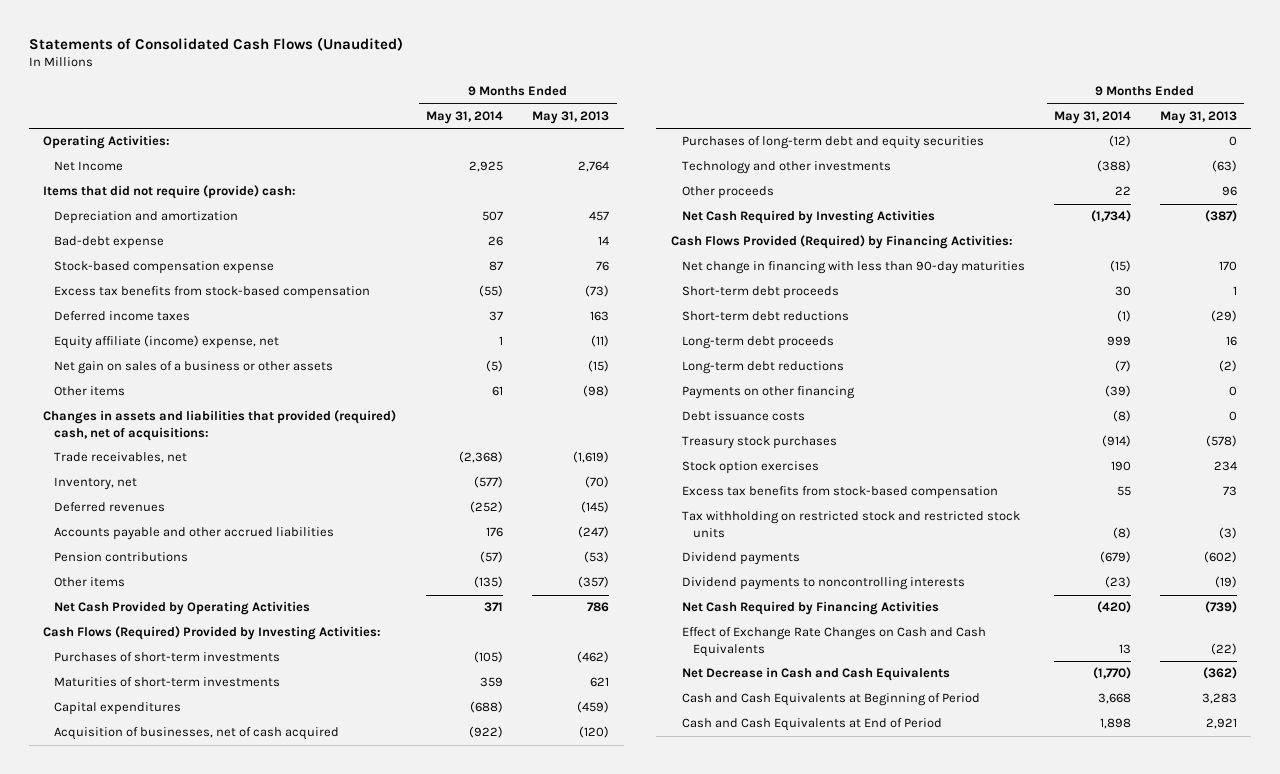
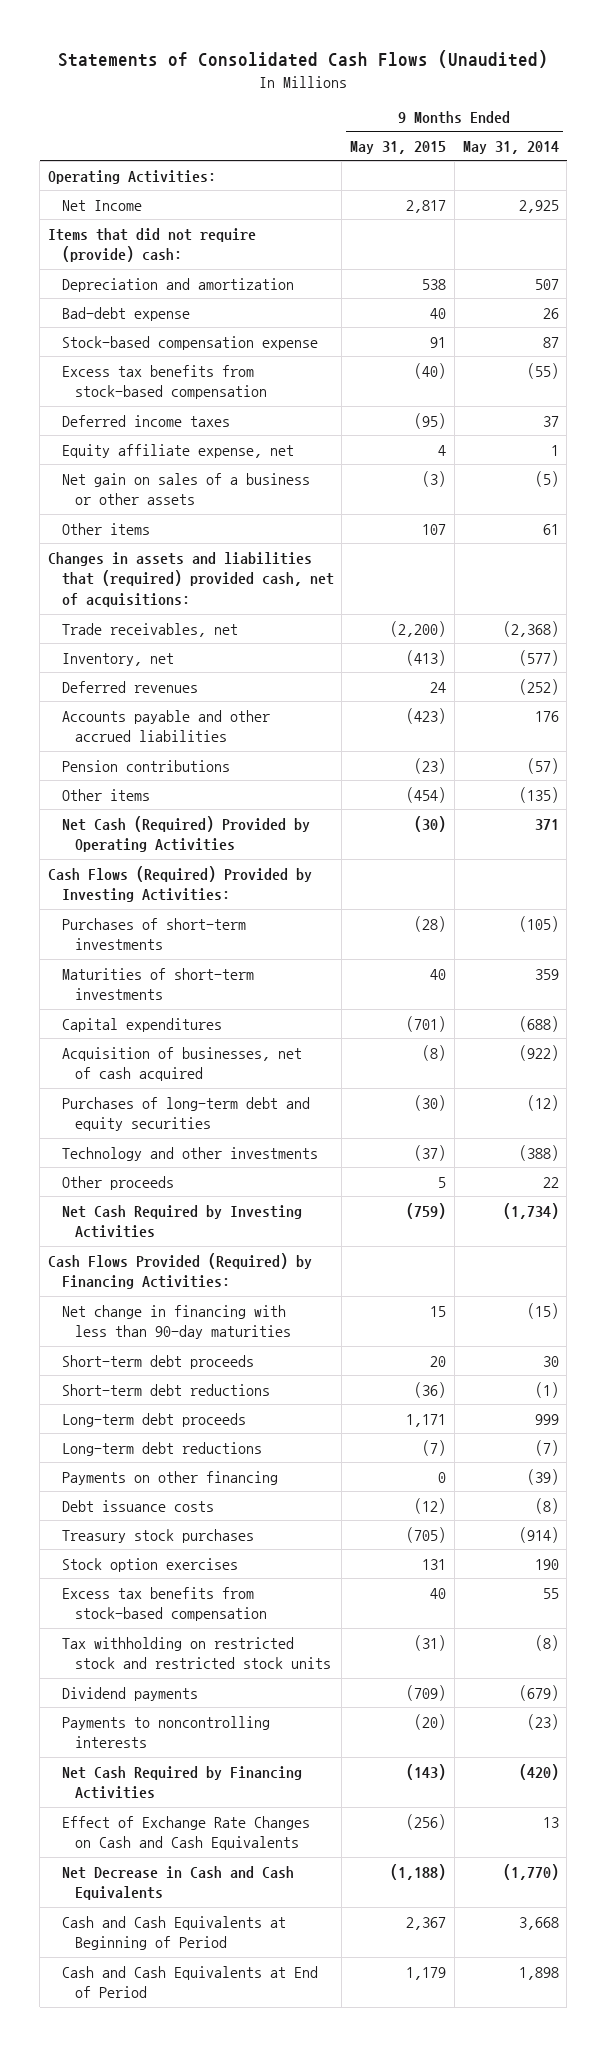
[532,111,610,125] May 31, 2013 -> none
none -> [350,141,447,155] May 31, 2015
[54,335,280,350] Equity affiliate (income) expense, net -> [61,443,294,458] Equity affiliate expense, net
[43,410,397,441] Changes in assets and liabilities that provided (required) cash, net of acquisitions: -> [48,551,334,608] Changes in assets and liabilities that (required) provided cash, net of acquisitions:
[54,601,311,616] Net Cash Provided by Operating Activities -> [61,815,310,853] Net Cash (Required) Provided by Operating Activities
[681,577,965,591] Dividend payments to noncontrolling interests -> [61,1715,270,1749] Payments to noncontrolling interests

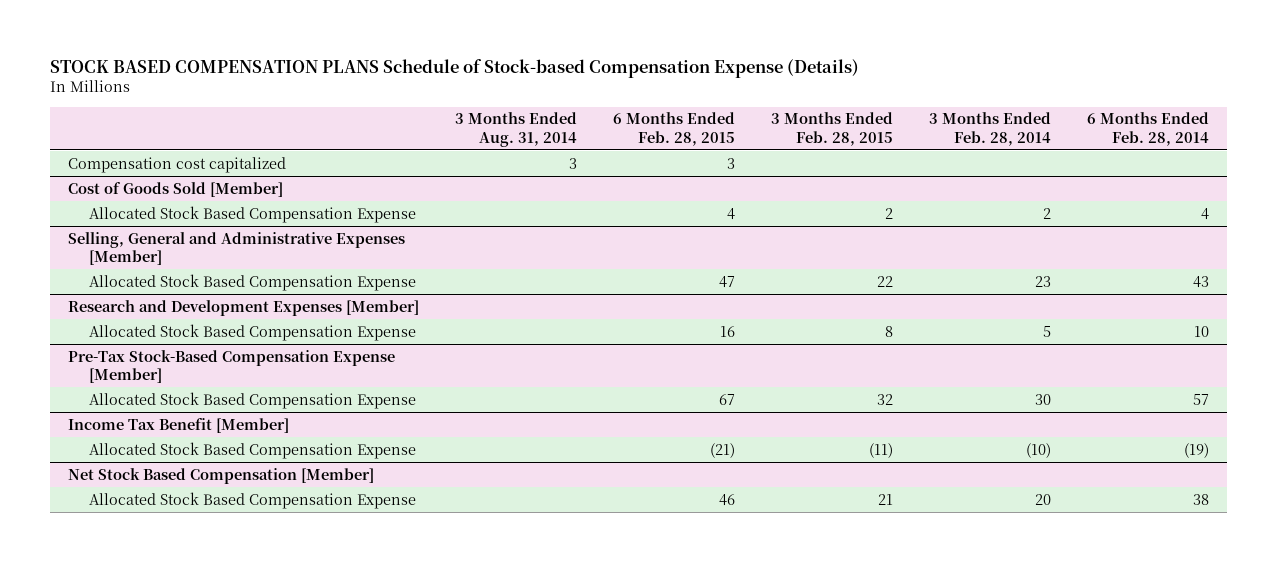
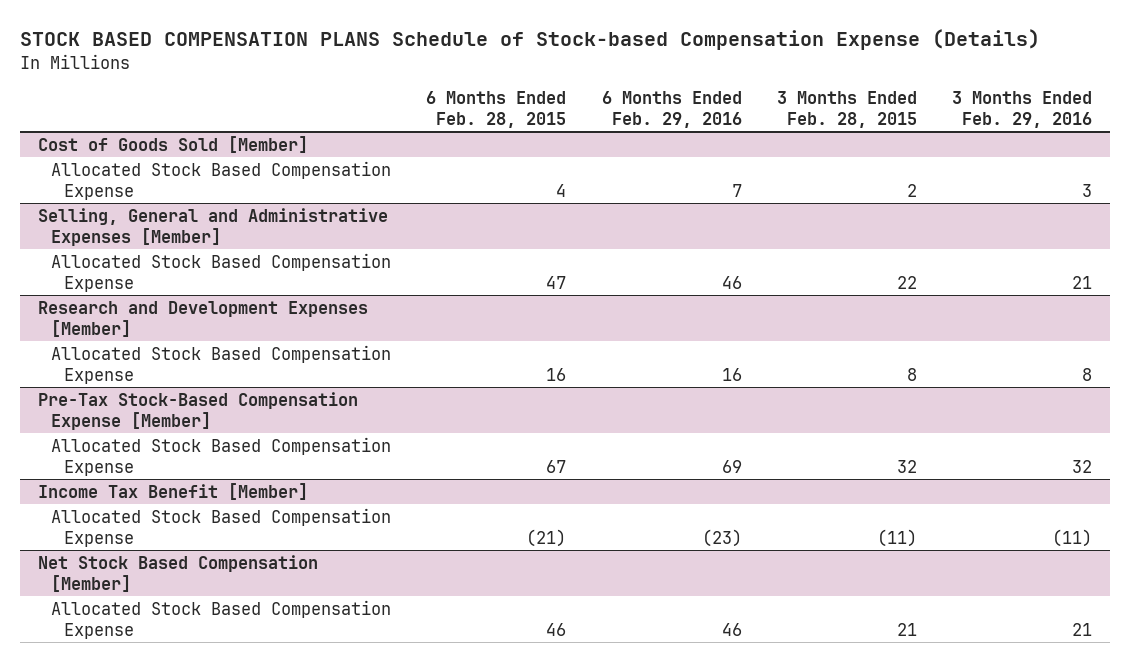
[455,112,578,147] 3 Months Ended Aug. 31, 2014 -> none
[929,112,1052,146] 3 Months Ended Feb. 28, 2014 -> none
[1087,112,1210,146] 6 Months Ended Feb. 28, 2014 -> none
none -> [601,91,742,129] 6 Months Ended Feb. 29, 2016
none -> [952,91,1093,129] 3 Months Ended Feb. 29, 2016
[68,156,287,173] Compensation cost capitalized -> none

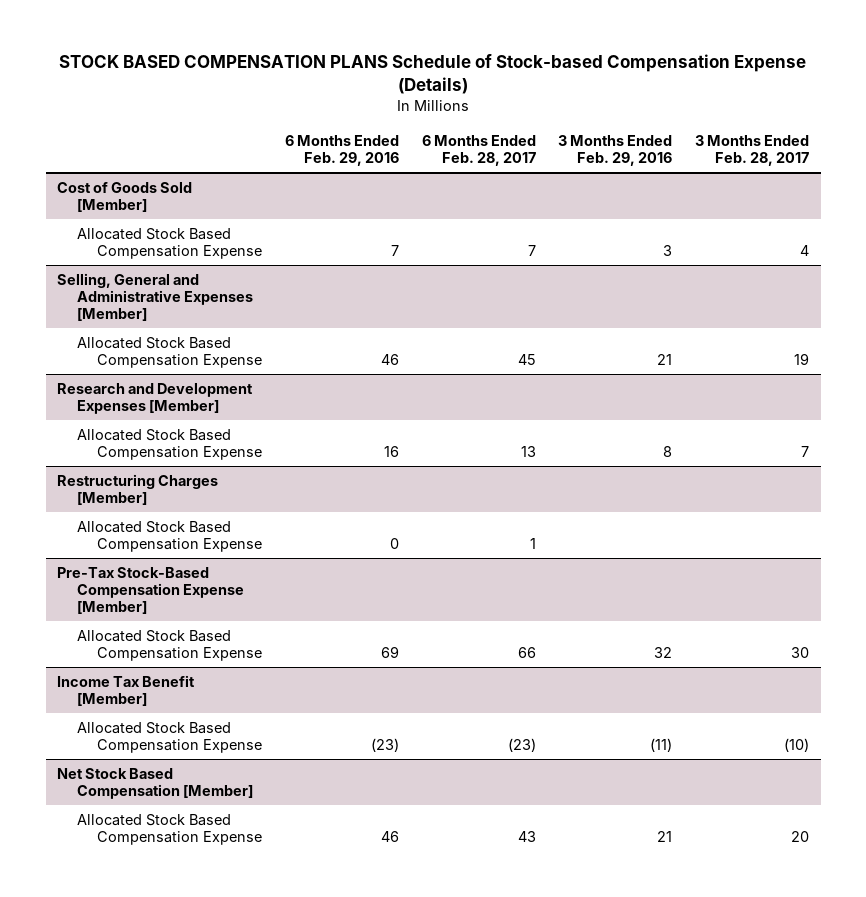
[426,91,567,129] 6 Months Ended Feb. 28, 2015 -> none
[777,91,918,129] 3 Months Ended Feb. 28, 2015 -> none
none -> [421,134,536,167] 6 Months Ended Feb. 28, 2017
none -> [695,134,810,167] 3 Months Ended Feb. 28, 2017
none -> [57,473,219,506] Restructuring Charges [Member]
none -> [76,520,262,553] Allocated Stock Based Compensation Expense

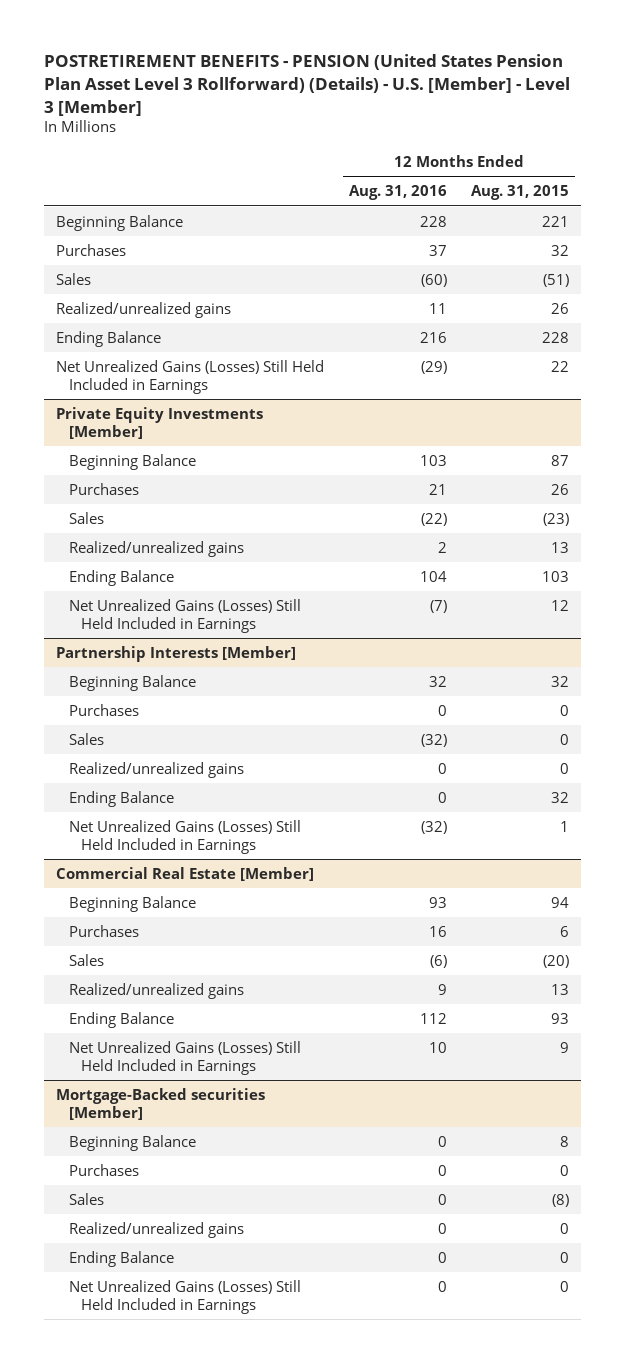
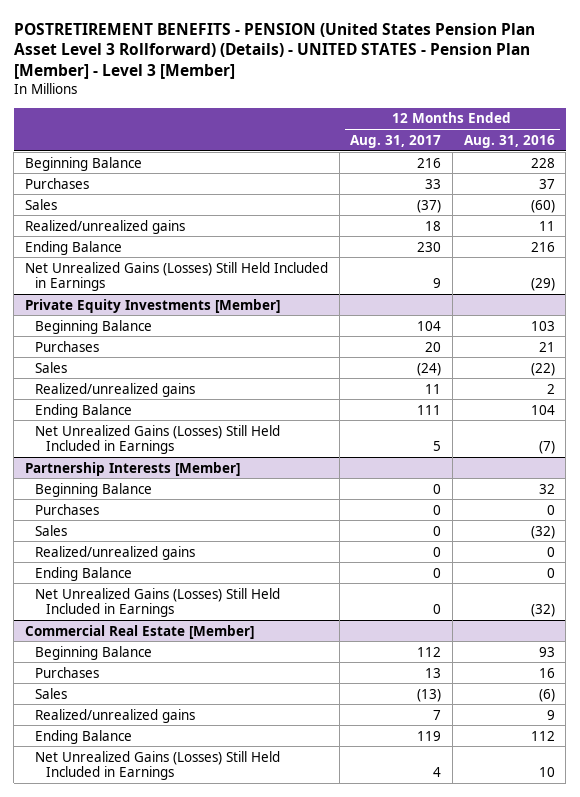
[44,54,571,116] POSTRETIREMENT BENEFITS - PENSION (United States Pension Plan Asset Level 3 Rollforward) (Details) - U.S. [Member] - Level 3 [Member] -> [13,22,535,80] POSTRETIREMENT BENEFITS - PENSION (United States Pension Plan Asset Level 3 Rollforward) (Details) - UNITED STATES - Pension Plan [Member] - Level 3 [Member]
[470,185,569,201] Aug. 31, 2015 -> none
none -> [350,134,442,148] Aug. 31, 2017
[56,1087,266,1120] Mortgage-Backed securities [Member] -> none
[68,1134,196,1151] Beginning Balance -> none
[68,1163,139,1176] Purchases -> none
[68,1192,104,1205] Sales -> none
[68,1221,244,1238] Realized/unrealized gains -> none
[68,1250,174,1267] Ending Balance -> none
[68,1279,301,1314] Net Unrealized Gains (Losses) Still Held Included in Earnings -> none

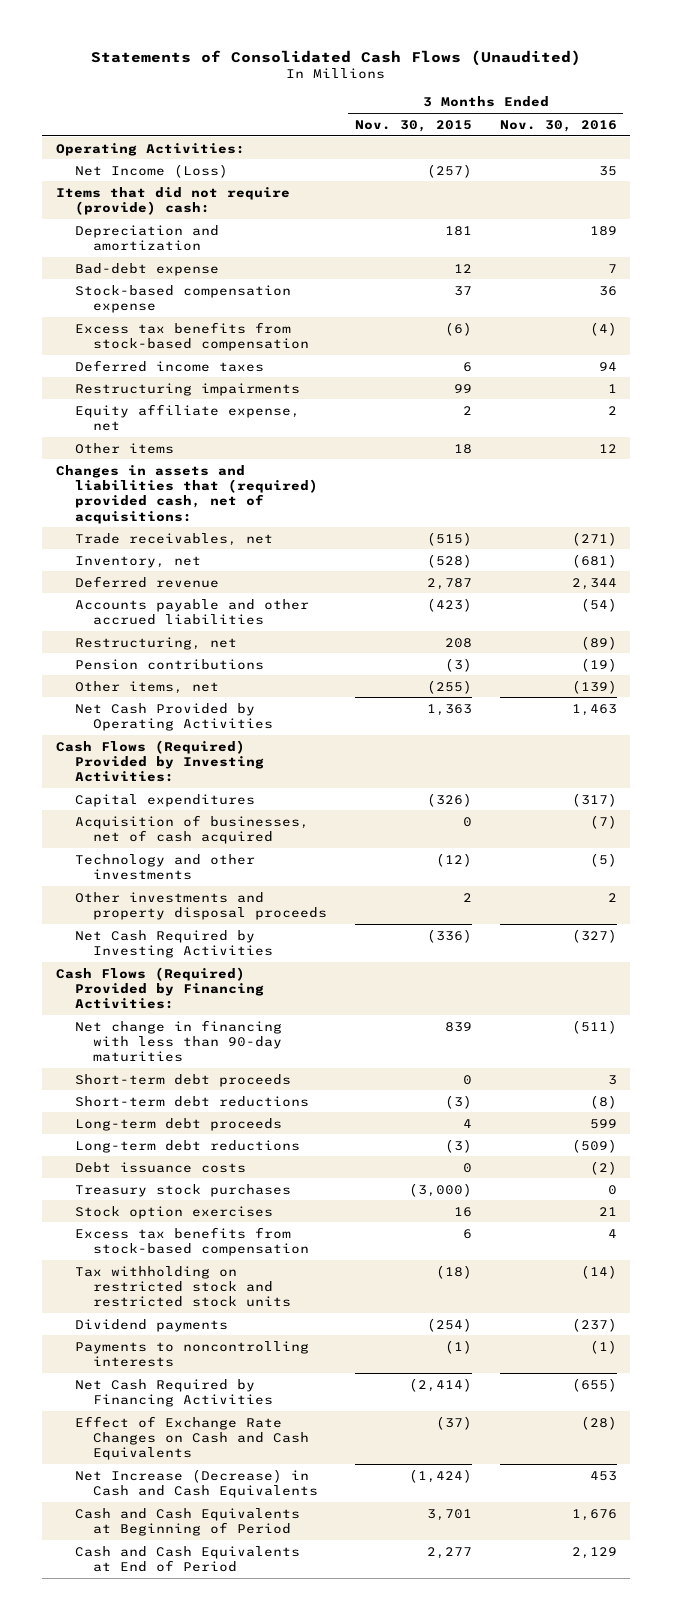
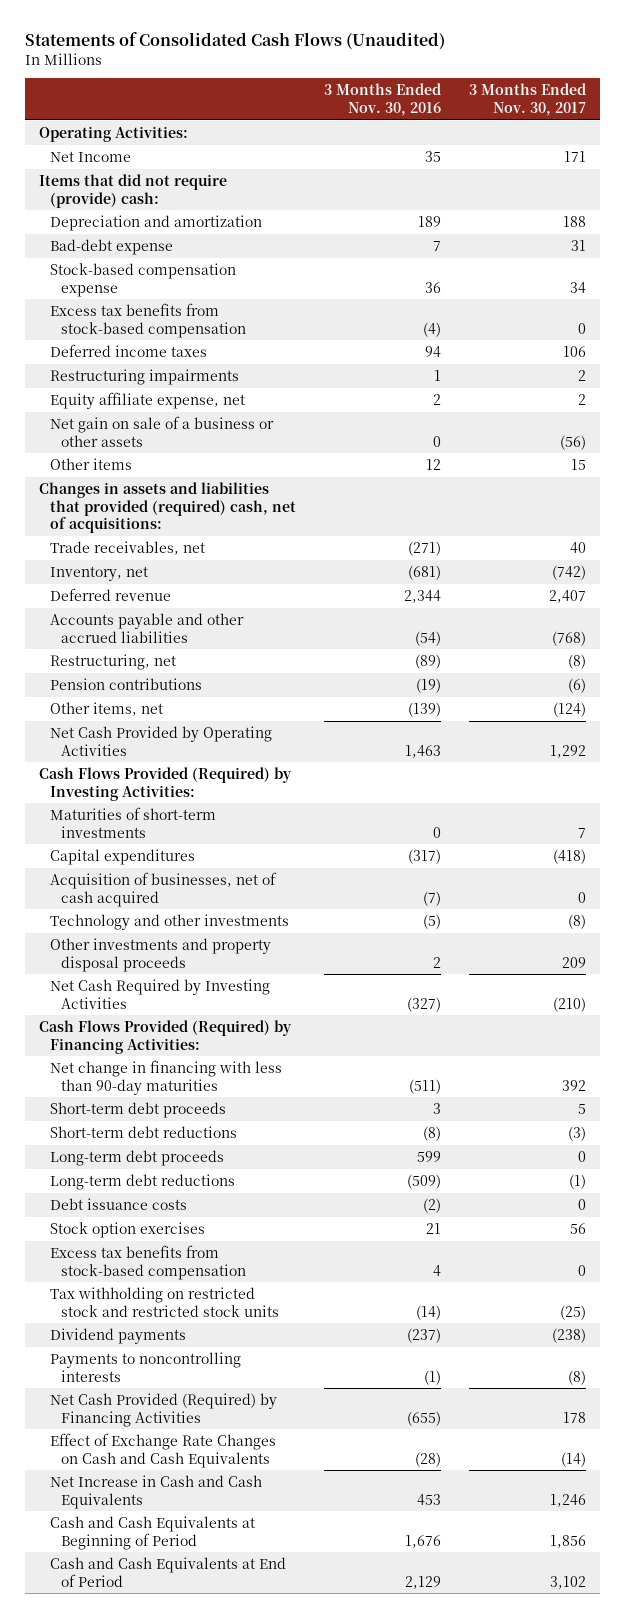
[354,119,472,132] Nov. 30, 2015 -> none
none -> [468,83,586,116] 3 Months Ended Nov. 30, 2017
[74,163,228,178] Net Income (Loss) -> [49,150,131,162] Net Income
none -> [49,415,274,447] Net gain on sale of a business or other assets
[56,464,318,524] Changes in assets and liabilities that (required) provided cash, net of acquisitions: -> [38,481,296,534] Changes in assets and liabilities that provided (required) cash, net of acquisitions:
[56,739,264,783] Cash Flows (Required) Provided by Investing Activities: -> [38,766,292,801] Cash Flows Provided (Required) by Investing Activities:
none -> [49,806,216,838] Maturities of short-term investments
[56,966,264,1010] Cash Flows (Required) Provided by Financing Activities: -> [38,1019,292,1054] Cash Flows Provided (Required) by Financing Activities:
[74,1183,291,1197] Treasury stock purchases -> none
[74,1378,273,1407] Net Cash Required by Financing Activities -> [49,1392,277,1427] Net Cash Provided (Required) by Financing Activities
[74,1468,318,1498] Net Increase (Decrease) in Cash and Cash Equivalents -> [49,1474,262,1509] Net Increase in Cash and Cash Equivalents

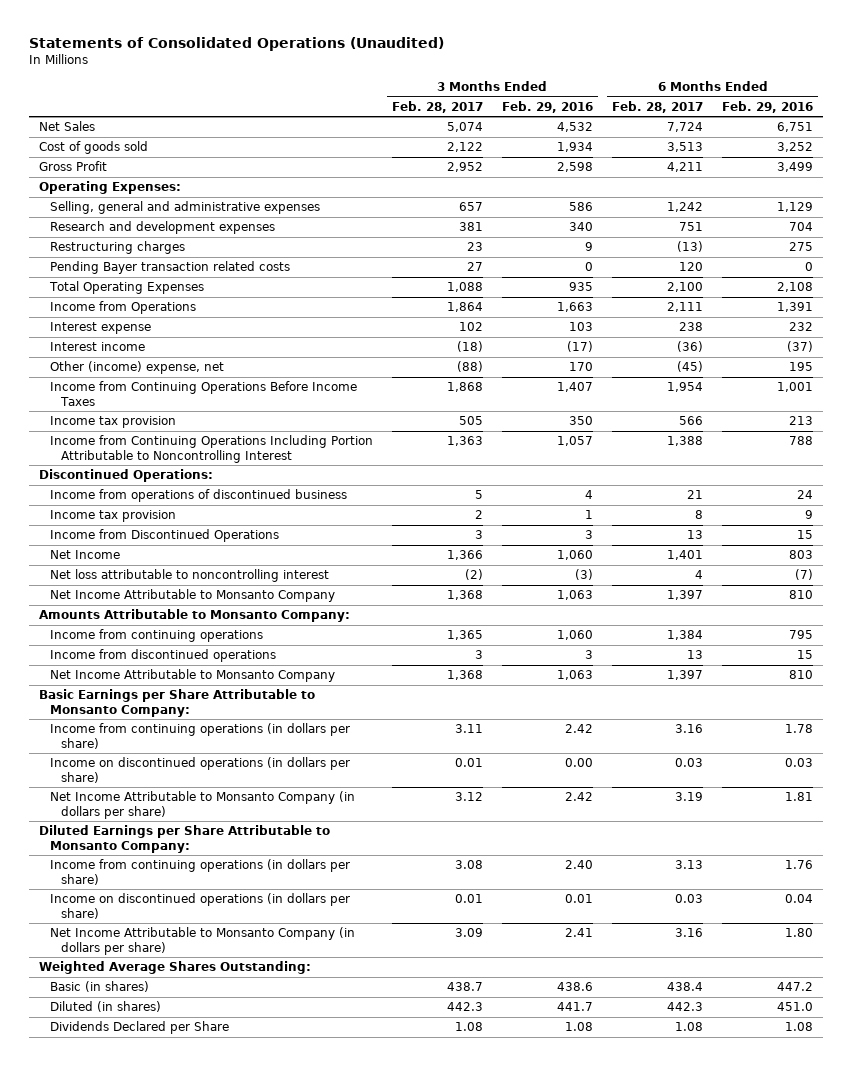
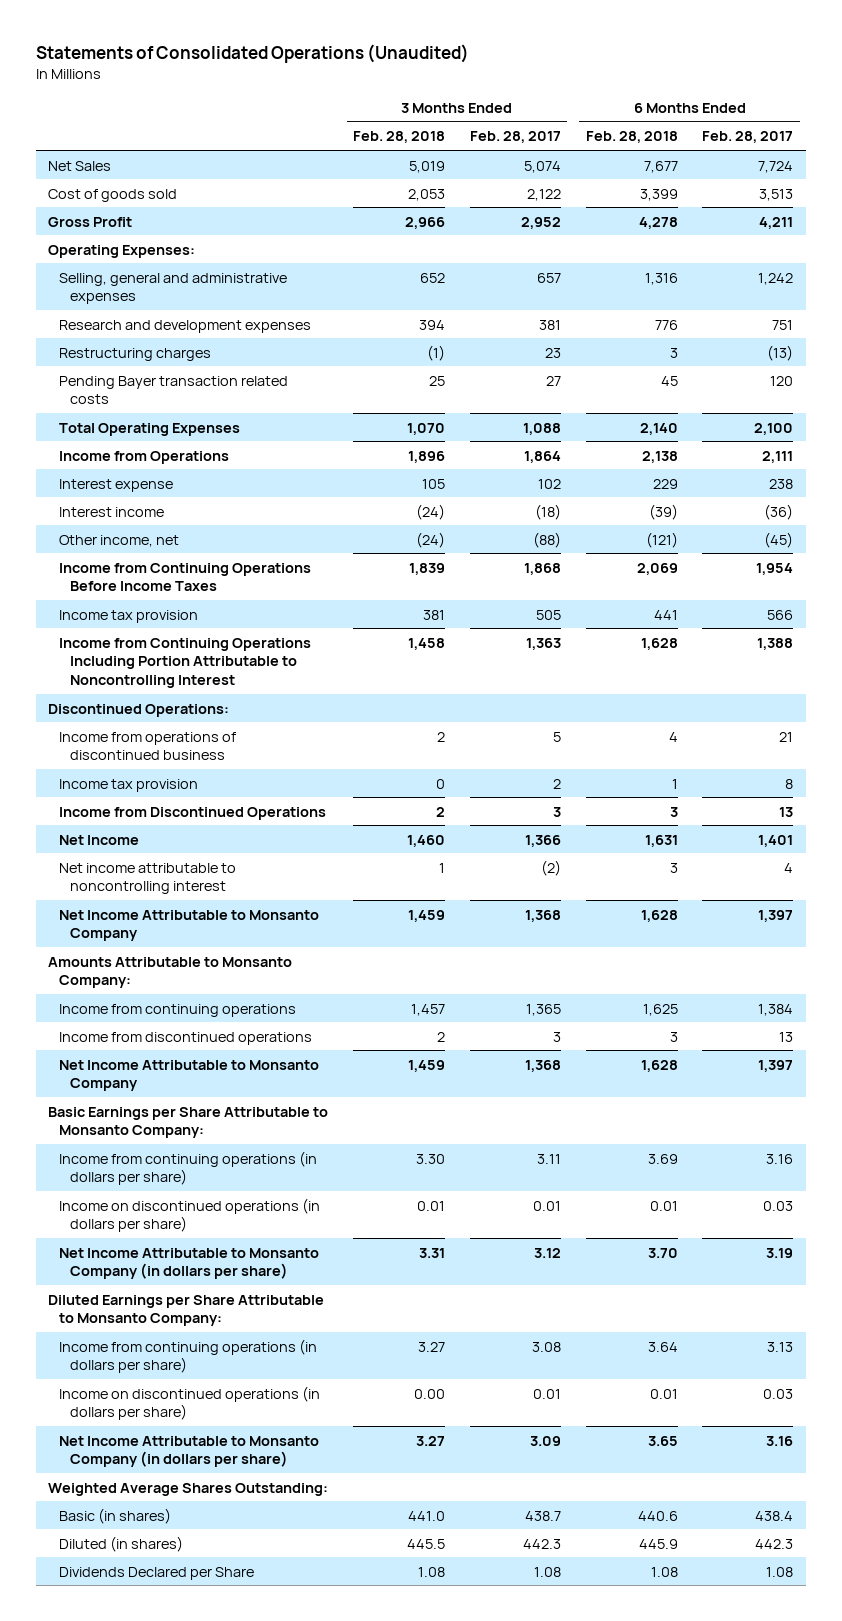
[501,100,593,113] Feb. 29, 2016 -> none
[722,100,814,113] Feb. 29, 2016 -> none
none -> [353,131,446,144] Feb. 28, 2018
none -> [585,131,678,144] Feb. 28, 2018
[49,361,224,375] Other (income) expense, net -> [59,534,180,547] Other income, net
[49,569,329,583] Net loss attributable to noncontrolling interest -> [59,862,237,895] Net income attributable to noncontrolling interest

